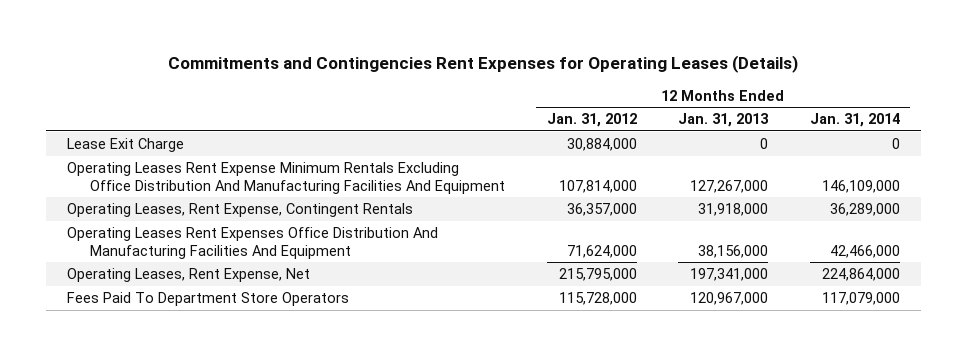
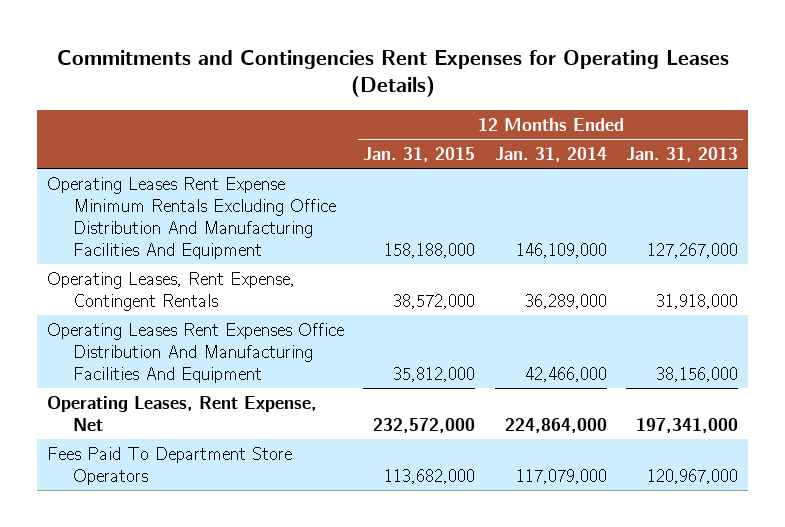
[546,113,637,128] Jan. 31, 2012 -> none
none -> [363,146,476,162] Jan. 31, 2015
[66,138,184,153] Lease Exit Charge -> none

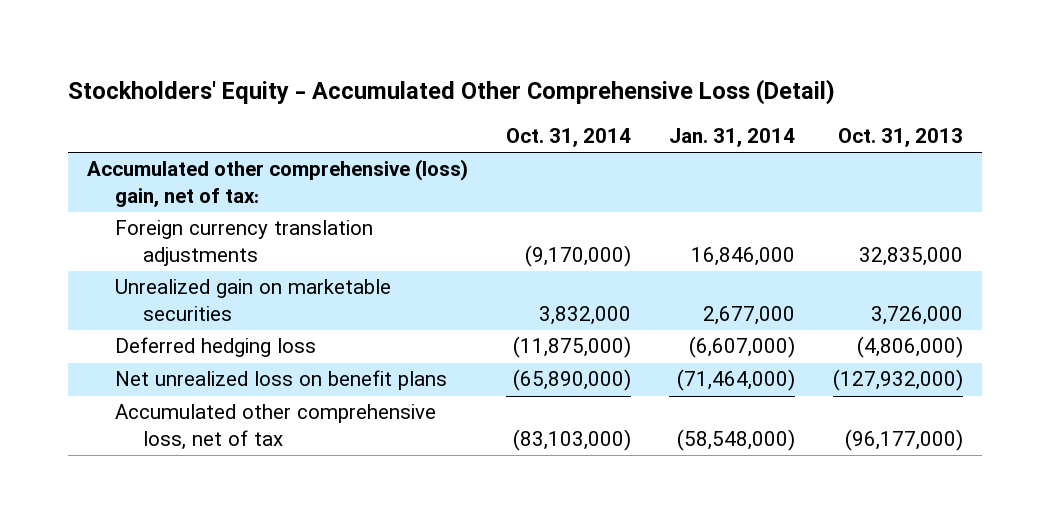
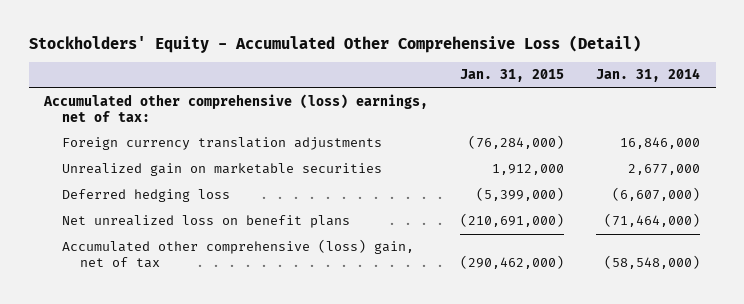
[505,128,631,148] Oct. 31, 2014 -> none
[837,128,963,148] Oct. 31, 2013 -> none
none -> [460,69,565,83] Jan. 31, 2015
[86,159,468,207] Accumulated other comprehensive (loss) gain, net of tax: -> [43,94,429,122] Accumulated other comprehensive (loss) earnings, net of tax:
[114,404,436,450] Accumulated other comprehensive loss, net of tax -> [62,239,415,268] Accumulated other comprehensive (loss) gain, net of tax

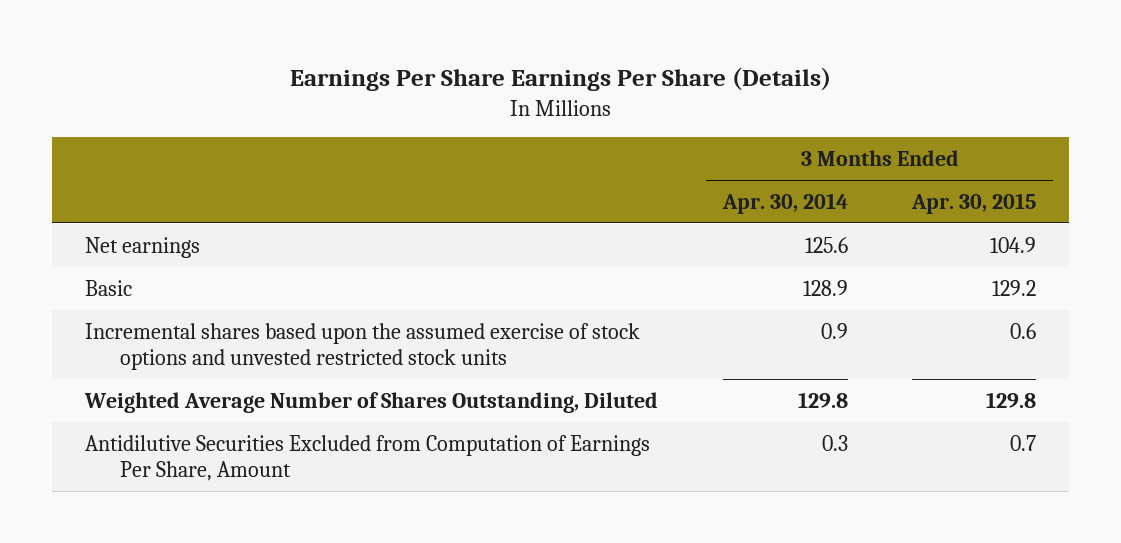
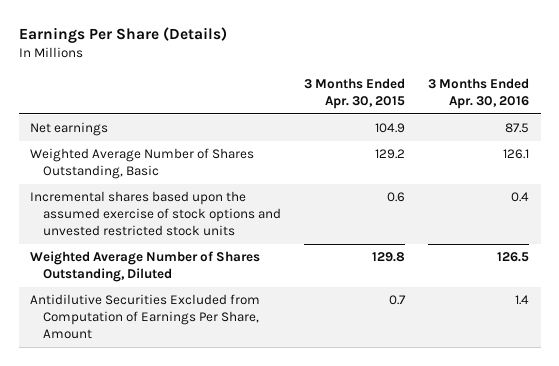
[289,67,831,92] Earnings Per Share Earnings Per Share (Details) -> [18,27,227,44] Earnings Per Share (Details)
[721,192,848,214] Apr. 30, 2014 -> none
none -> [428,77,530,109] 3 Months Ended Apr. 30, 2016
[84,279,132,296] Basic -> [30,148,255,180] Weighted Average Number of Shares Outstanding, Basic

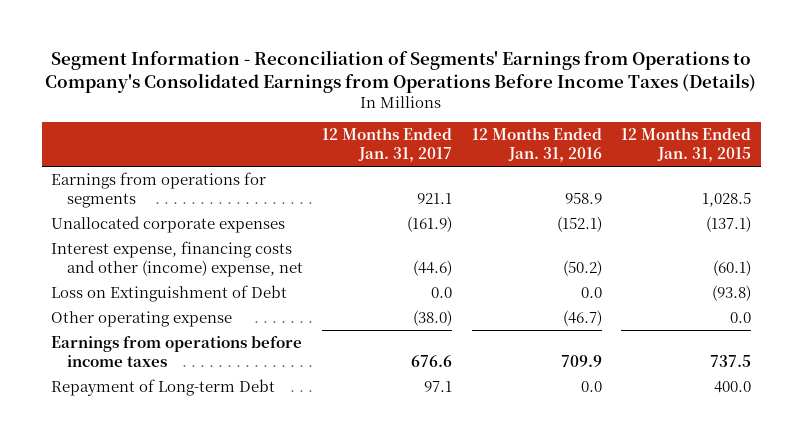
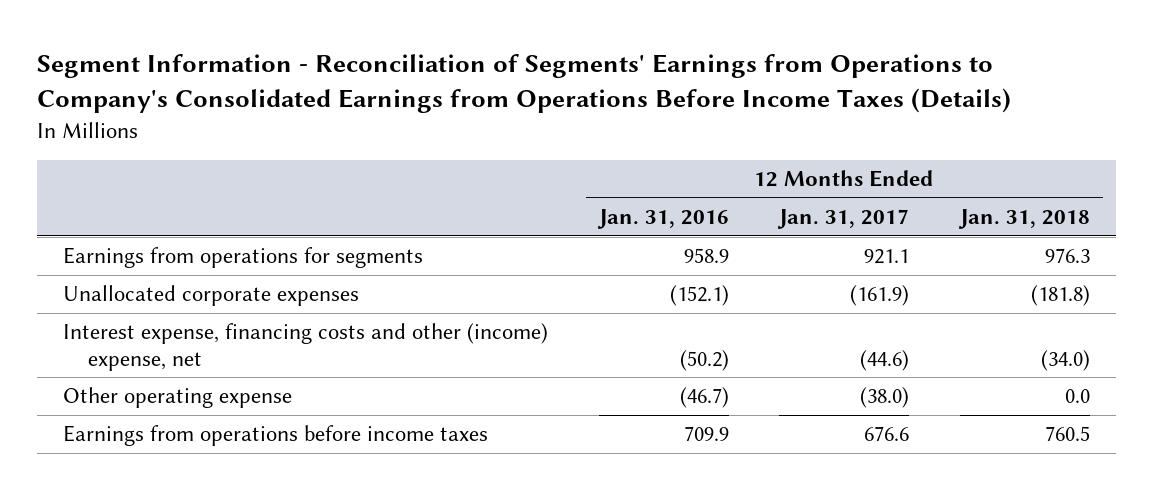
[621,127,752,162] 12 Months Ended Jan. 31, 2015 -> none
none -> [958,209,1091,230] Jan. 31, 2018
[51,284,288,302] Loss on Extinguishment of Debt -> none
[51,378,276,396] Repayment of Long-term Debt -> none

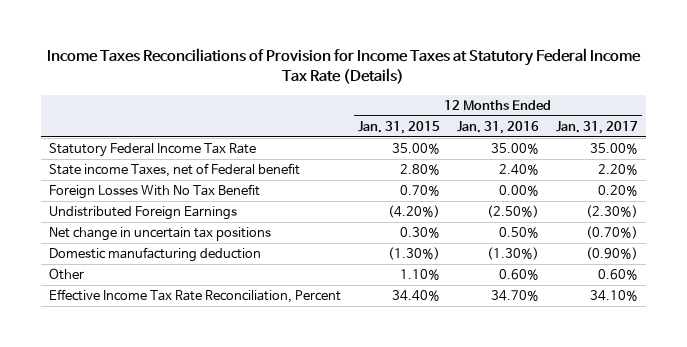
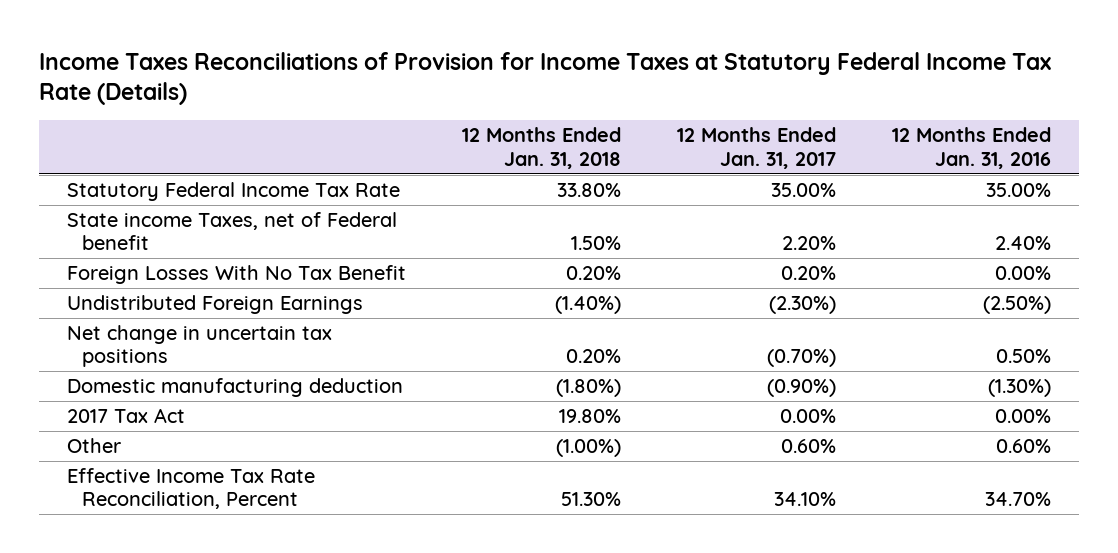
[357,121,440,135] Jan. 31, 2015 -> none
none -> [461,127,621,169] 12 Months Ended Jan. 31, 2018
none -> [66,407,185,423] 2017 Tax Act

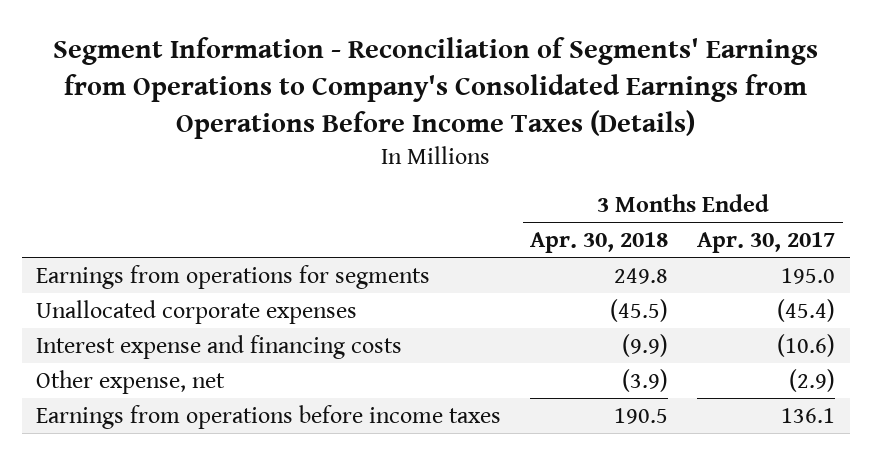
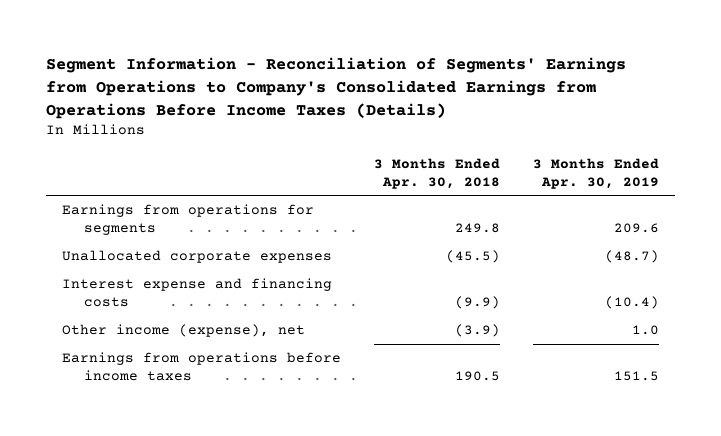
[697,232,836,254] Apr. 30, 2017 -> none
none -> [532,157,659,189] 3 Months Ended Apr. 30, 2019
[36,369,226,394] Other expense, net -> [62,324,306,338] Other income (expense), net

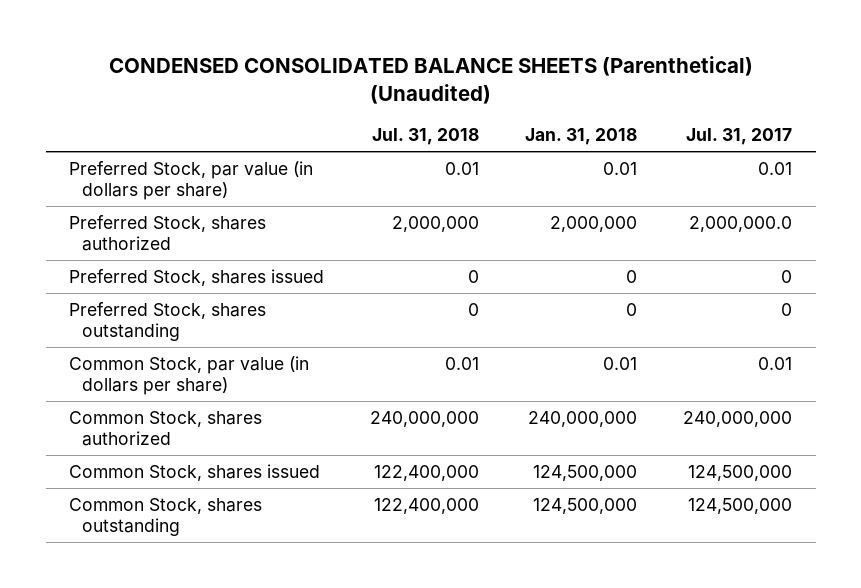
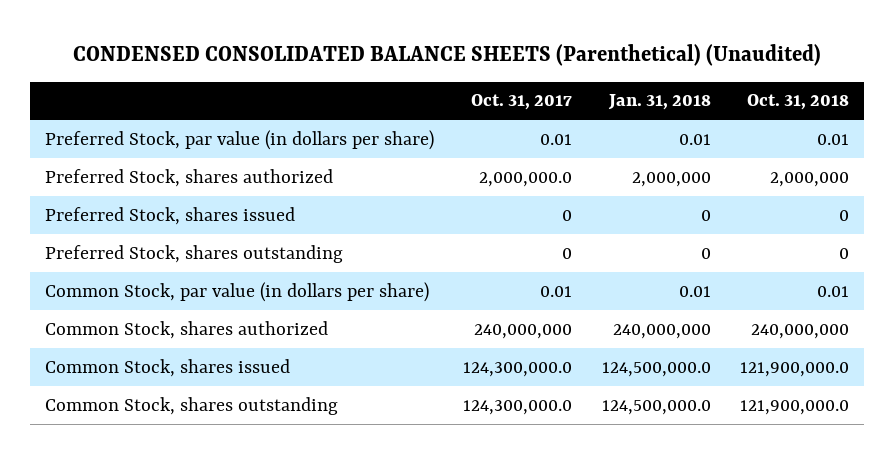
[372,128,480,146] Jul. 31, 2018 -> none
[686,128,793,146] Jul. 31, 2017 -> none
none -> [471,94,573,111] Oct. 31, 2017
none -> [747,94,850,111] Oct. 31, 2018
[533,464,638,481] 124,500,000 -> [601,361,711,377] 124,500,000.0
[533,497,638,514] 124,500,000 -> [601,399,711,415] 124,500,000.0

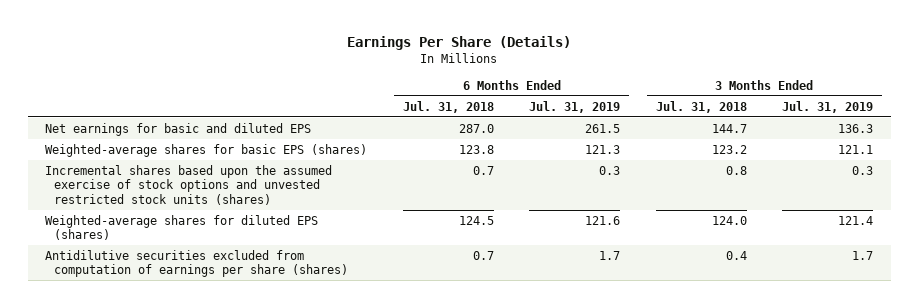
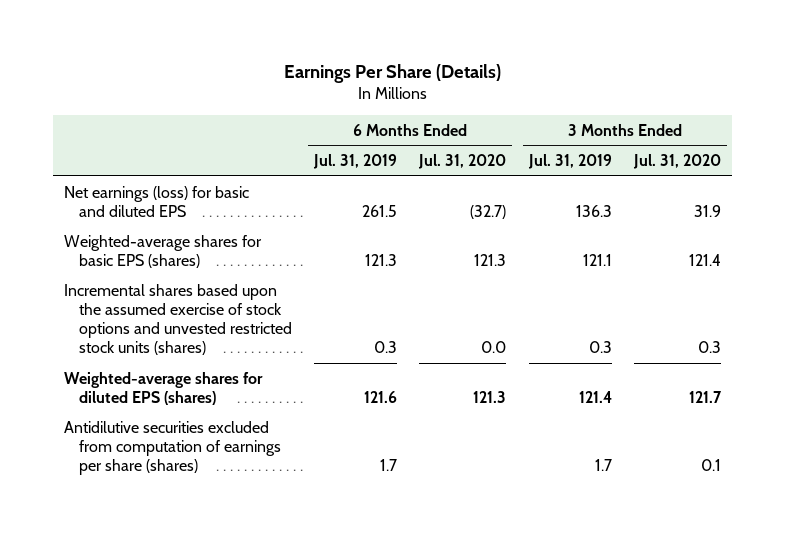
[402,100,494,113] Jul. 31, 2018 -> none
[655,100,747,113] Jul. 31, 2018 -> none
none -> [418,154,507,170] Jul. 31, 2020
none -> [633,154,722,170] Jul. 31, 2020
[45,122,312,136] Net earnings for basic and diluted EPS -> [64,185,250,217] Net earnings (loss) for basic and diluted EPS

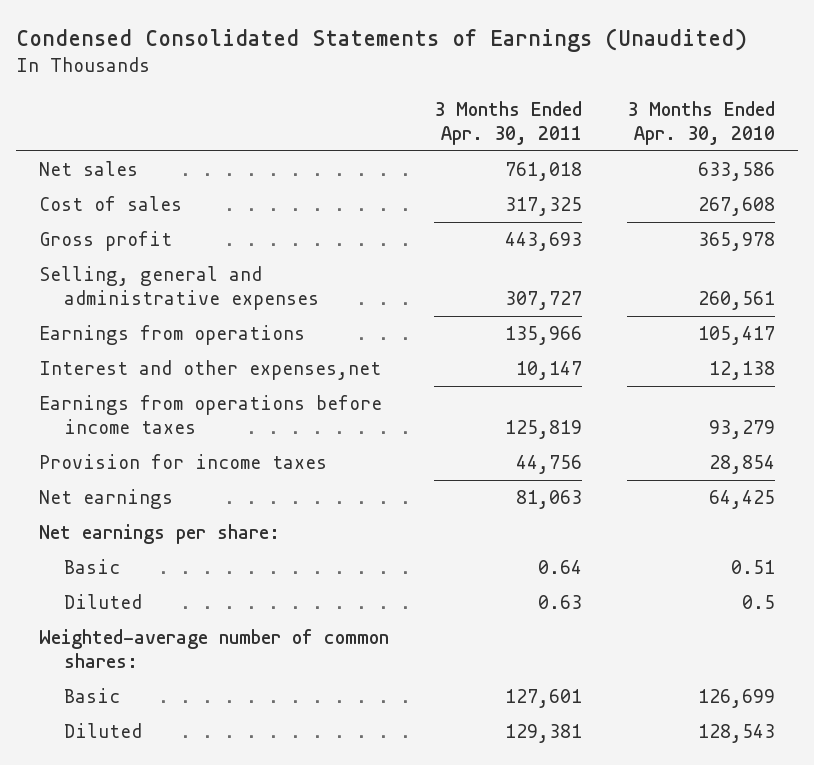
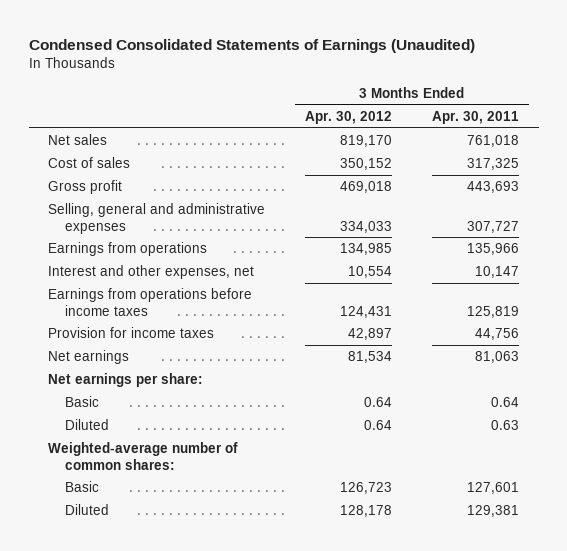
[627,101,776,145] 3 Months Ended Apr. 30, 2010 -> none
none -> [305,110,393,124] Apr. 30, 2012
[38,360,381,381] Interest and other expenses,net -> [48,265,255,280] Interest and other expenses, net

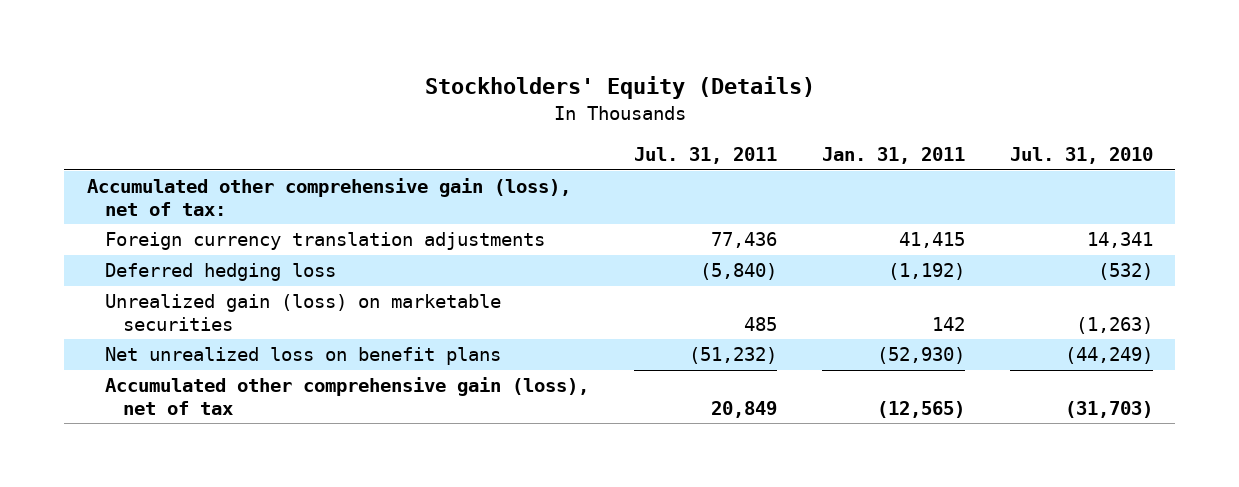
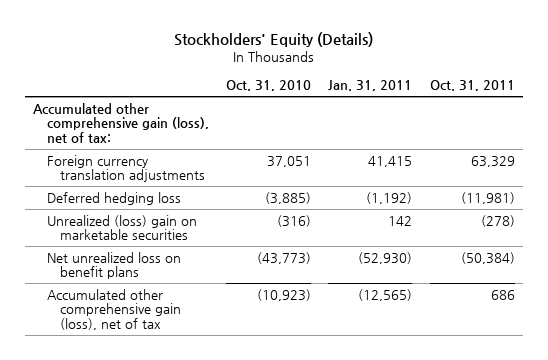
[633,147,777,165] Jul. 31, 2011 -> none
[1009,147,1153,165] Jul. 31, 2010 -> none
none -> [225,80,311,92] Oct. 31, 2010
none -> [429,80,515,92] Oct. 31, 2011
[104,294,501,331] Unrealized gain (loss) on marketable securities -> [46,214,197,241] Unrealized (loss) gain on marketable securities

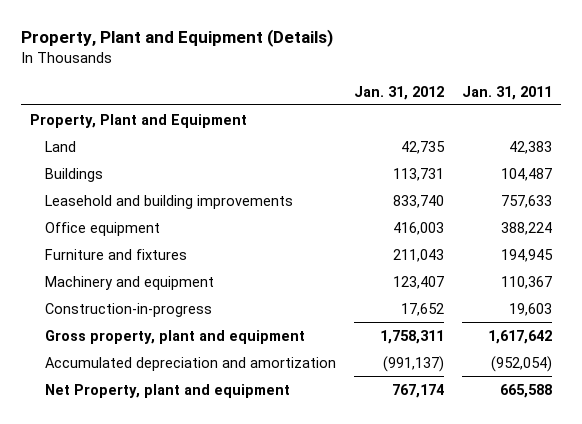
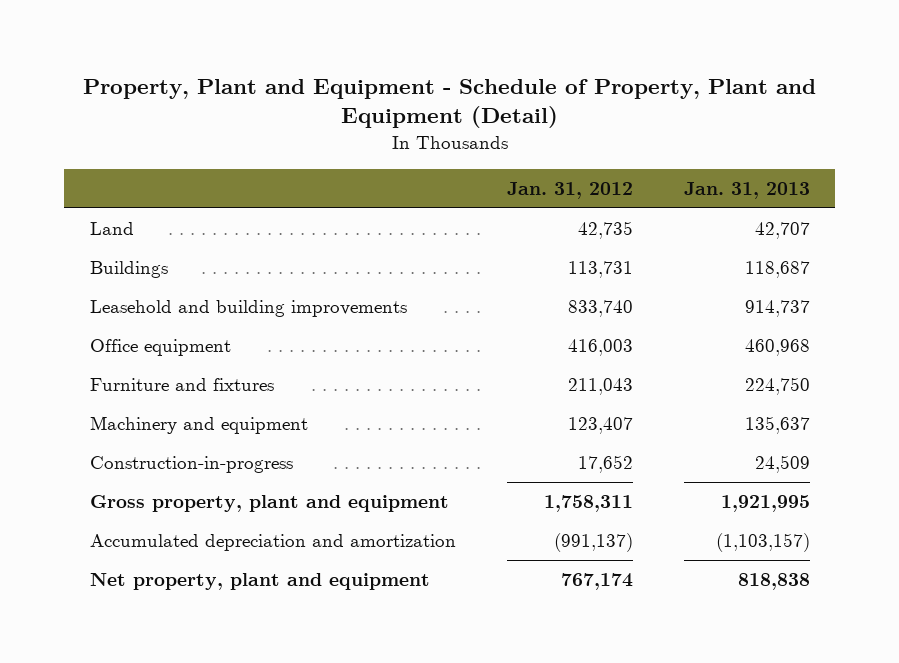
[20,29,333,48] Property, Plant and Equipment (Details) -> [82,78,816,129] Property, Plant and Equipment - Schedule of Property, Plant and Equipment (Detail)
[461,85,552,100] Jan. 31, 2011 -> none
none -> [683,181,810,199] Jan. 31, 2013
[29,113,247,128] Property, Plant and Equipment -> none
[44,383,290,398] Net Property, plant and equipment -> [89,573,430,591] Net property, plant and equipment

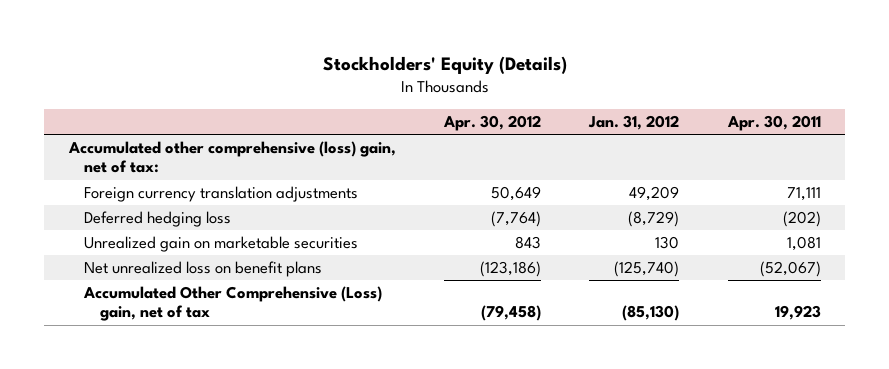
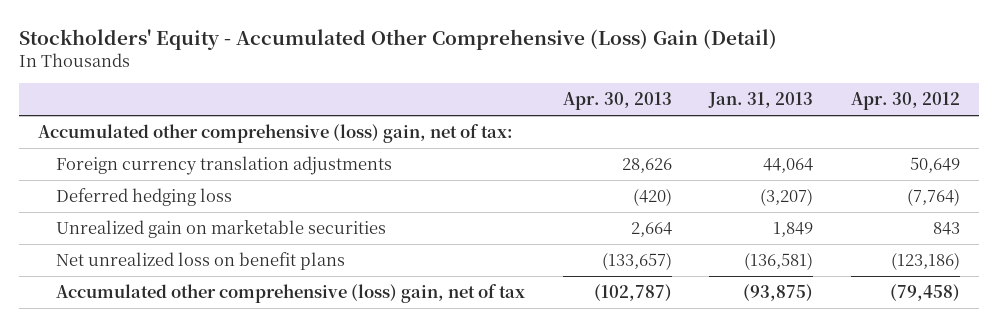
[322,55,567,74] Stockholders' Equity (Details) -> [19,28,778,50] Stockholders' Equity - Accumulated Other Comprehensive (Loss) Gain (Detail)
[588,114,680,130] Jan. 31, 2012 -> none
[726,114,821,131] Apr. 30, 2011 -> none
none -> [562,92,672,111] Apr. 30, 2013
none -> [708,92,814,109] Jan. 31, 2013
[83,286,383,322] Accumulated Other Comprehensive (Loss) gain, net of tax -> [55,284,525,304] Accumulated other comprehensive (loss) gain, net of tax

